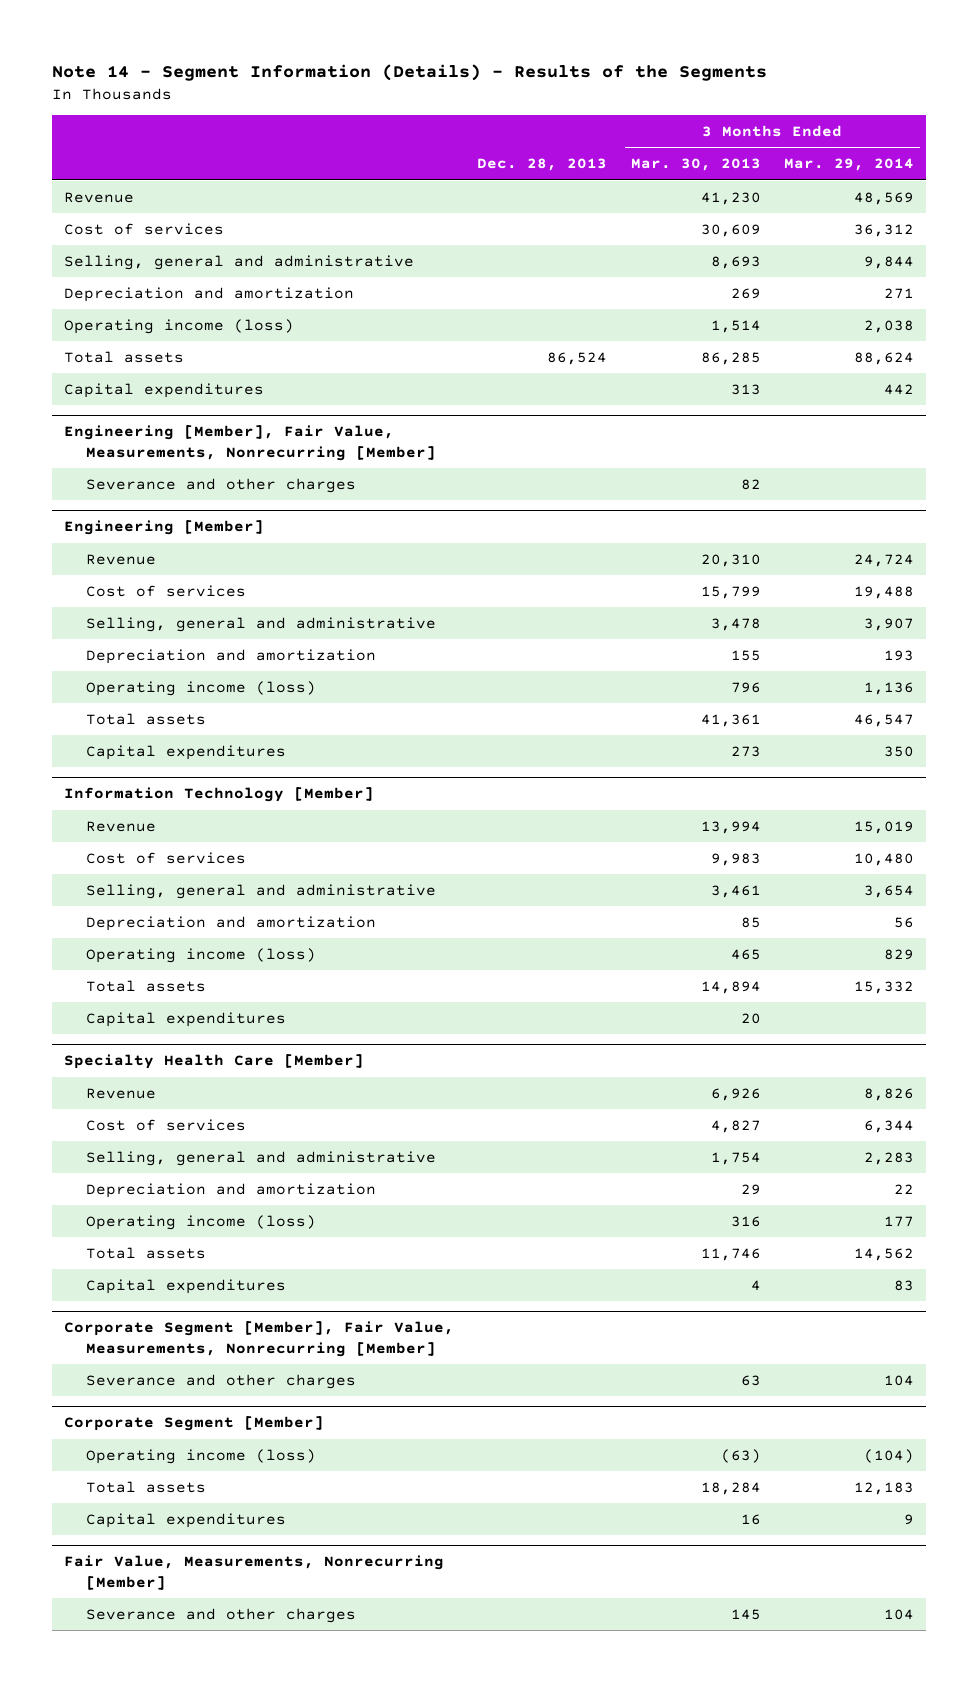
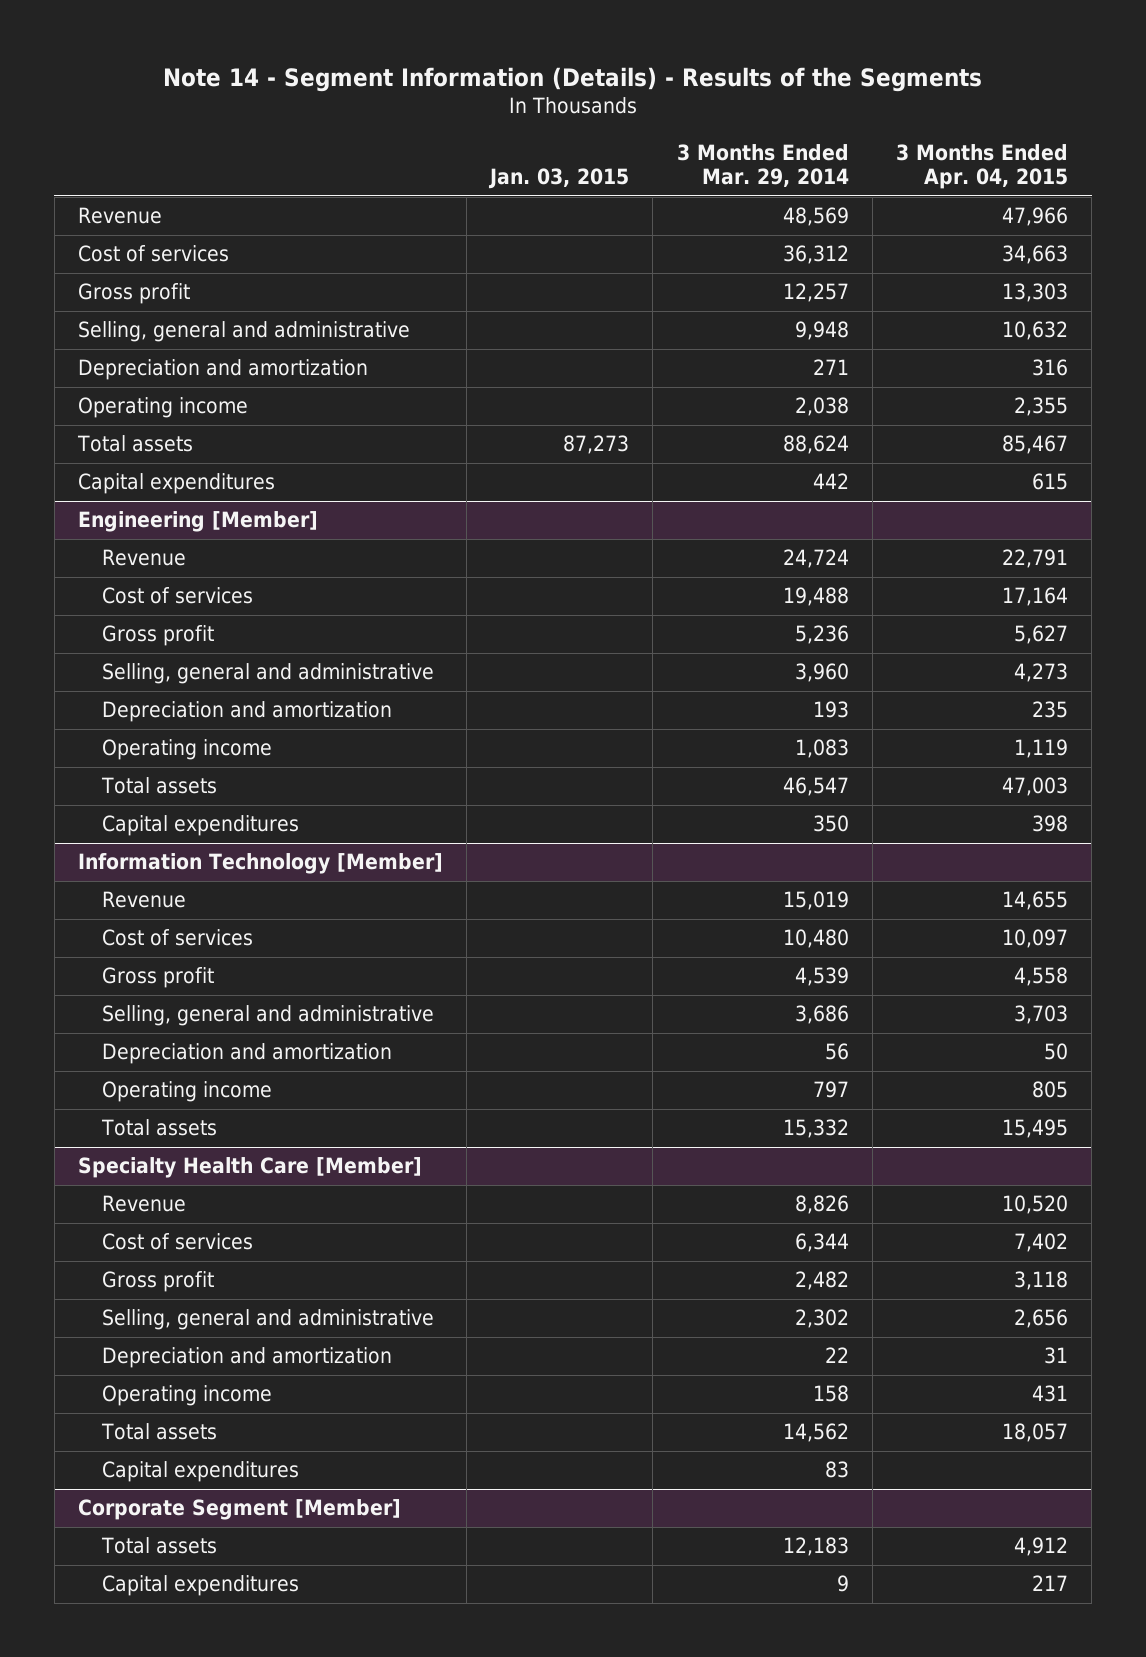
[477,158,608,172] Dec. 28, 2013 -> none
[630,158,761,172] Mar. 30, 2013 -> none
none -> [488,168,630,190] Jan. 03, 2015
none -> [895,143,1068,190] 3 Months Ended Apr. 04, 2015
none -> [77,283,190,305] Gross profit
[864,255,915,269] 9,844 -> [794,321,849,341] 9,948
[63,318,294,334] Operating income (loss) -> [77,397,248,419] Operating income
[63,425,437,461] Engineering [Member], Fair Value, Measurements, Nonrecurring [Member] -> none
[86,477,357,493] Severance and other charges -> none
none -> [102,625,215,647] Gross profit
[864,617,915,631] 3,907 -> [794,663,849,683] 3,960
[86,680,317,696] Operating income (loss) -> [102,739,273,761] Operating income
[864,681,915,695] 1,136 -> [794,739,849,759] 1,083
none -> [102,967,215,989] Gross profit
[864,884,915,898] 3,654 -> [794,1005,849,1025] 3,686
[86,947,317,963] Operating income (loss) -> [102,1081,273,1103] Operating income
[884,948,915,960] 829 -> [812,1081,849,1099] 797
[86,1011,287,1027] Capital expenditures -> none
none -> [102,1271,215,1293] Gross profit
[864,1151,915,1165] 2,283 -> [794,1309,849,1329] 2,302
[86,1214,317,1230] Operating income (loss) -> [102,1385,273,1407] Operating income
[884,1215,915,1227] 177 -> [812,1385,849,1403] 158
[63,1321,454,1357] Corporate Segment [Member], Fair Value, Measurements, Nonrecurring [Member] -> none
[86,1373,357,1389] Severance and other charges -> none
[86,1448,317,1464] Operating income (loss) -> none
[63,1555,444,1590] Fair Value, Measurements, Nonrecurring [Member] -> none
[86,1607,357,1623] Severance and other charges -> none

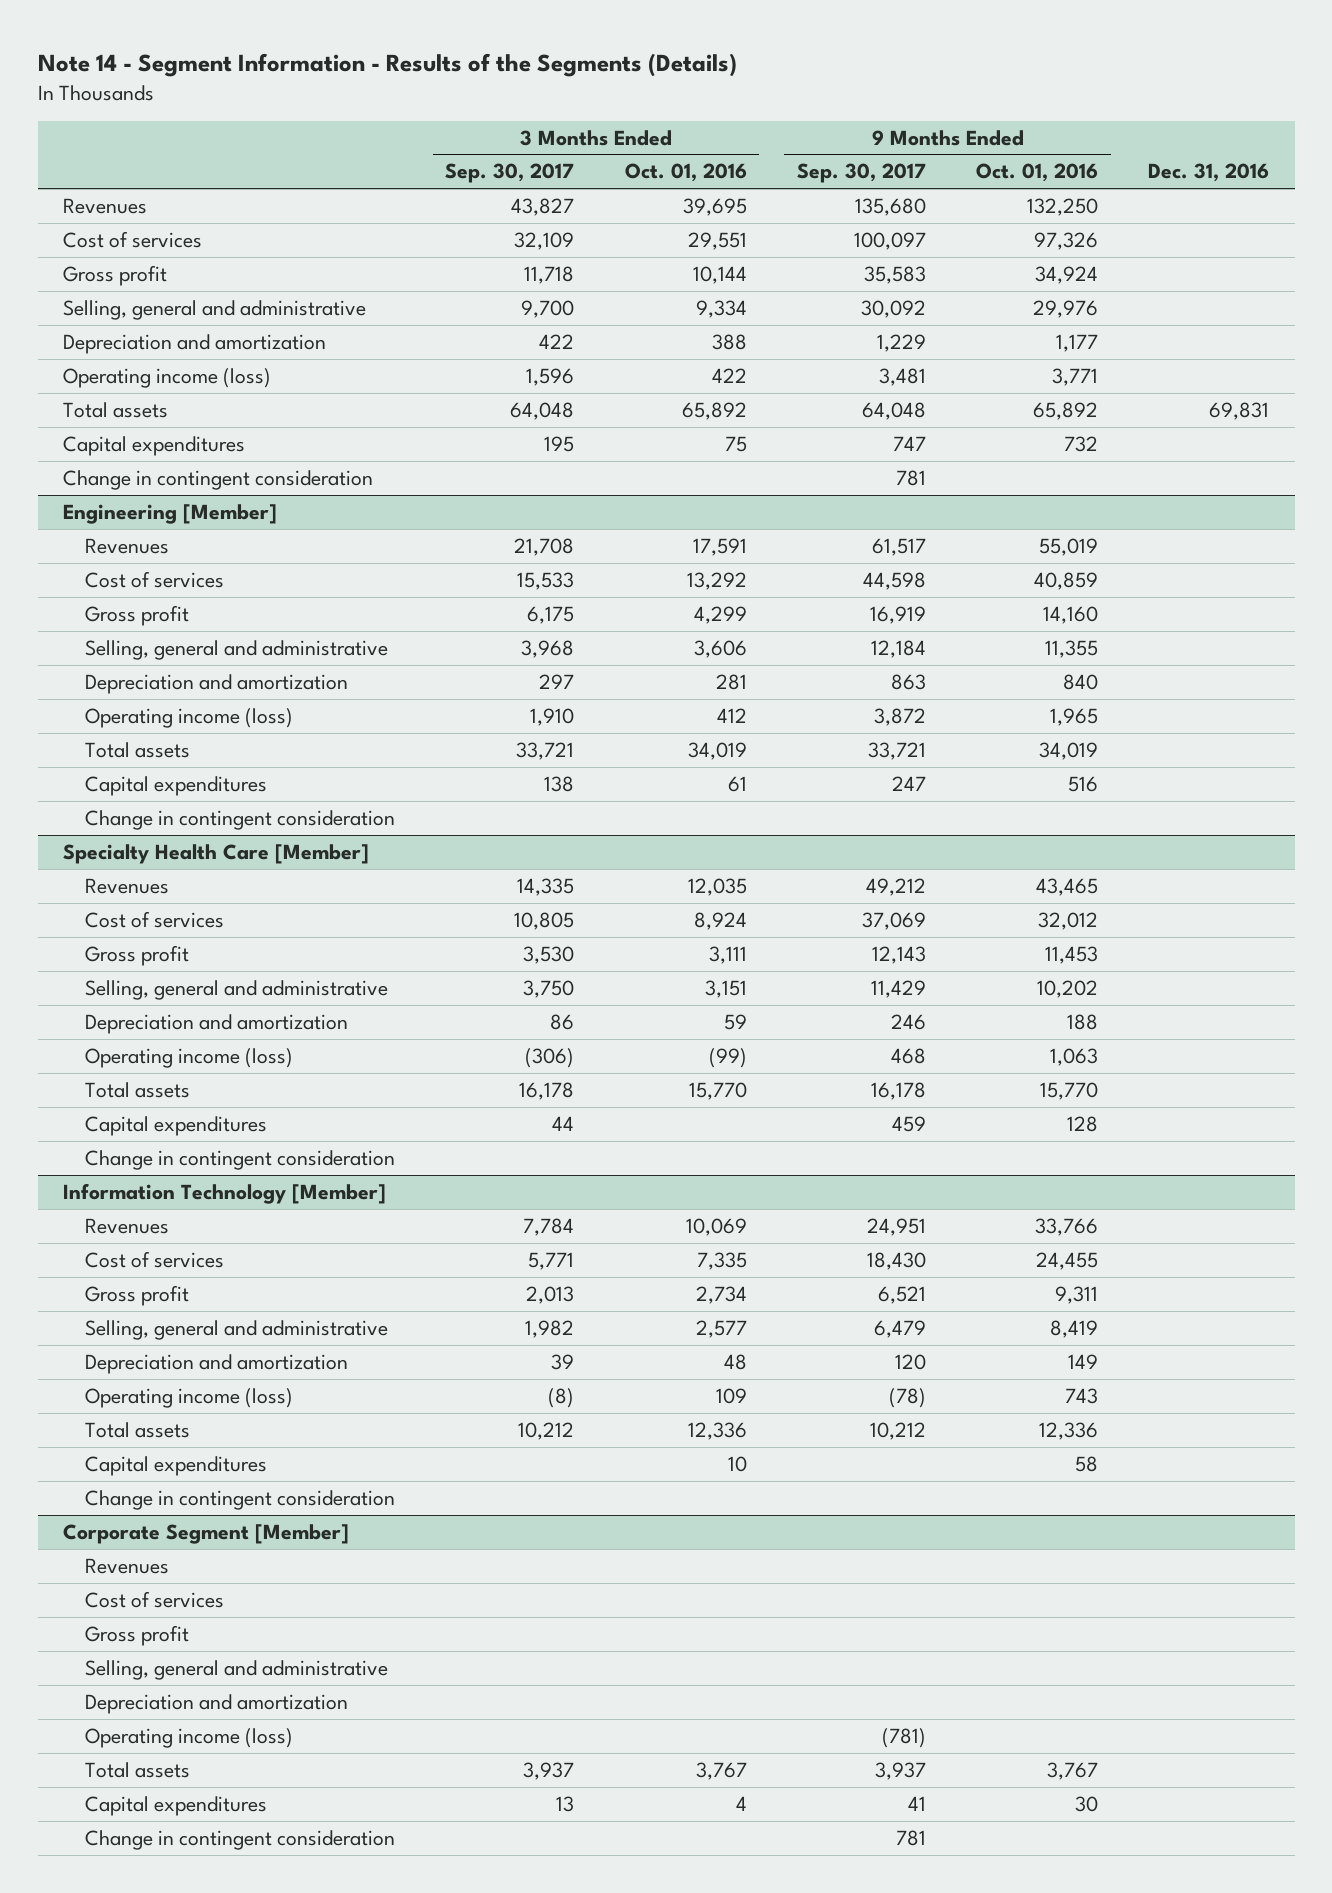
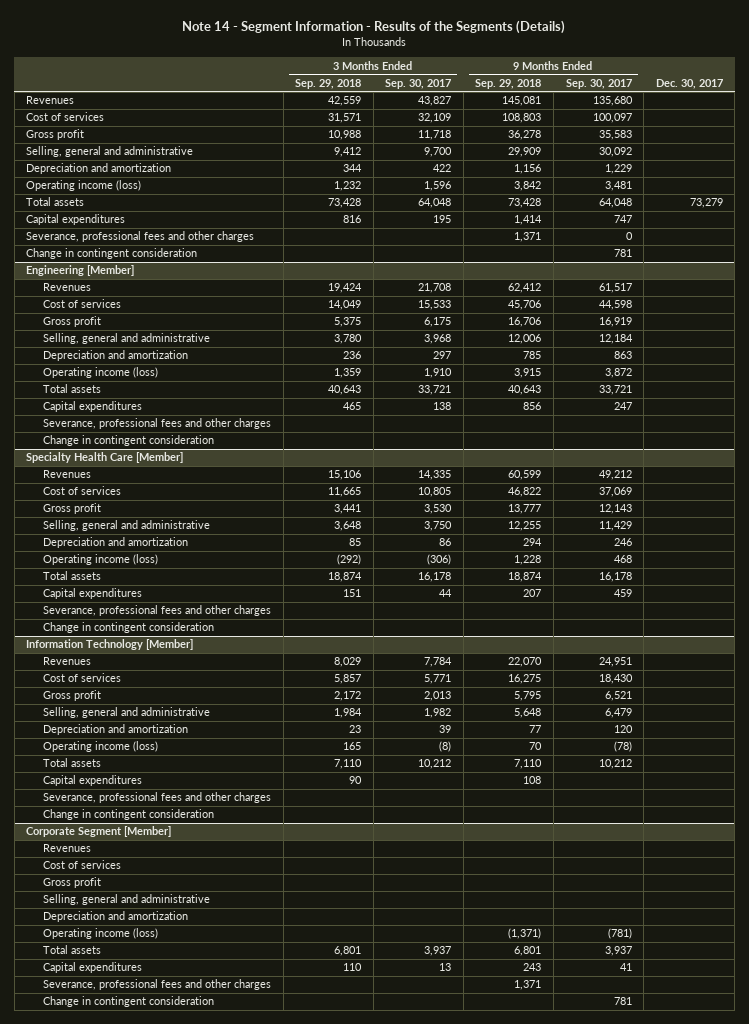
[624,163,747,183] Oct. 01, 2016 -> none
[976,163,1099,183] Oct. 01, 2016 -> none
[1148,163,1270,183] Dec. 31, 2016 -> none
none -> [295,78,362,89] Sep. 29, 2018
none -> [475,78,542,89] Sep. 29, 2018
none -> [655,78,723,89] Dec. 30, 2017
none -> [26,231,255,243] Severance, professional fees and other charges
none -> [42,418,271,430] Severance, professional fees and other charges
none -> [42,605,271,617] Severance, professional fees and other charges
none -> [42,792,271,804] Severance, professional fees and other charges
none -> [42,979,271,991] Severance, professional fees and other charges

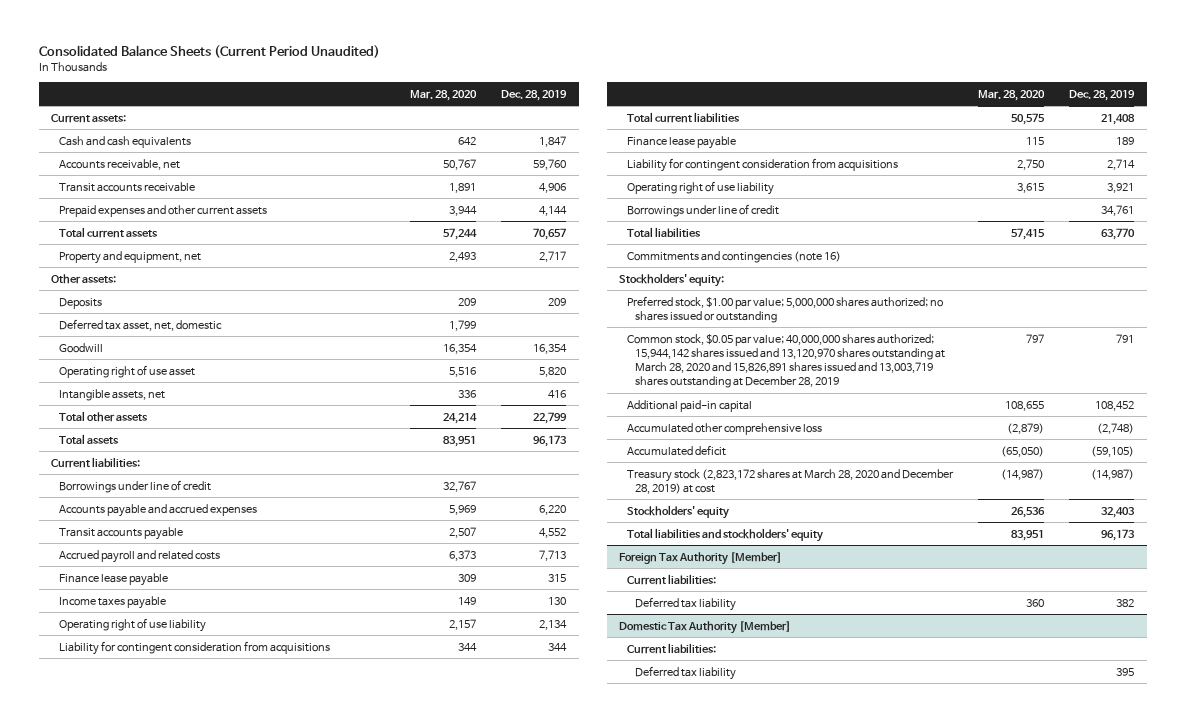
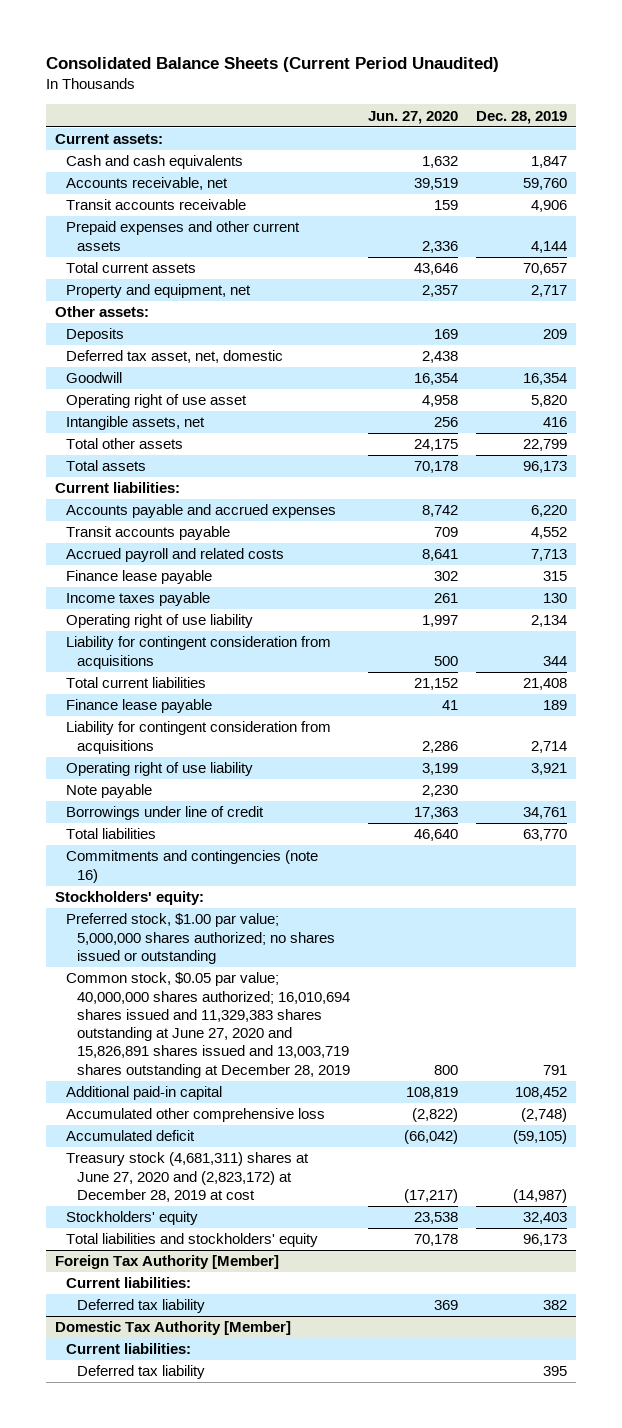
[410,89,478,101] Mar. 28, 2020 -> none
none -> [367,110,458,124] Jun. 27, 2020
[59,479,212,493] Borrowings under line of credit -> none
none -> [65,784,152,799] Note payable
[627,333,946,389] Common stock, $0.05 par value; 40,000,000 shares authorized; 15,944,142 shares issued and 13,120,970 shares outstanding at March 28, 2020 and 15,826,891 shares issued and 13,003,719 shares outstanding at December 28, 2019 -> [65,972,350,1078] Common stock, $0.05 par value; 40,000,000 shares authorized; 16,010,694 shares issued and 11,329,383 shares outstanding at June 27, 2020 and 15,826,891 shares issued and 13,003,719 shares outstanding at December 28, 2019
[627,468,955,494] Treasury stock (2,823,172 shares at March 28, 2020 and December 28, 2019) at cost -> [65,1152,309,1202] Treasury stock (4,681,311) shares at June 27, 2020 and (2,823,172) at December 28, 2019 at cost

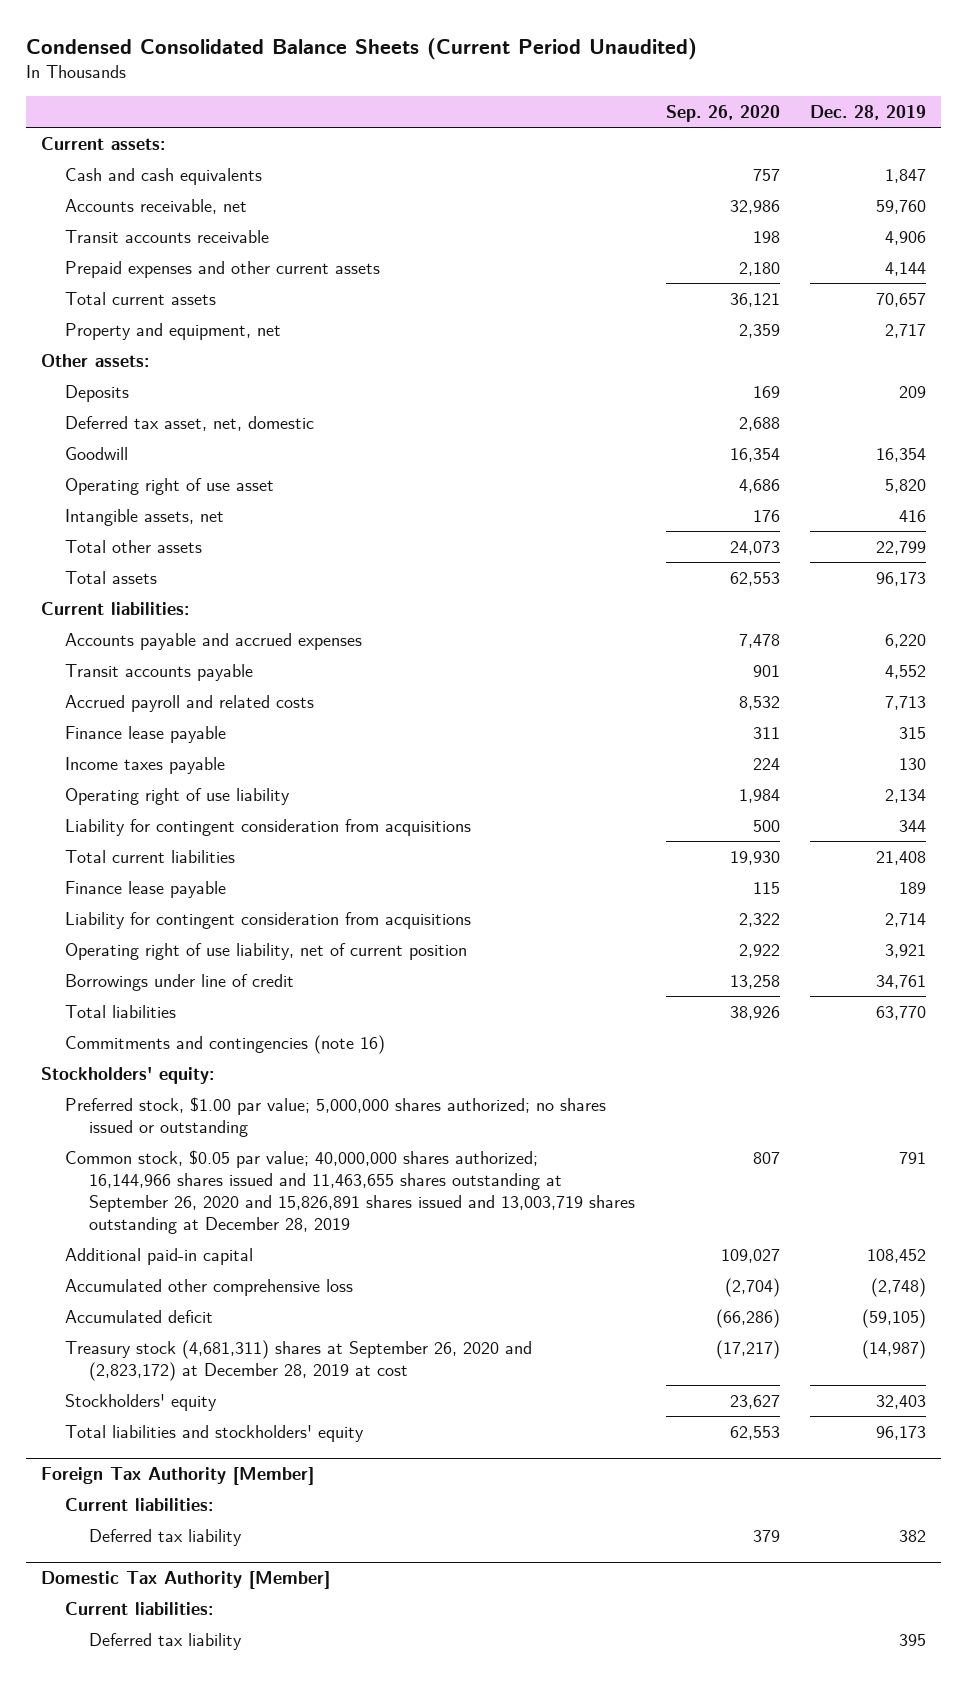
[46,57,500,73] Consolidated Balance Sheets (Current Period Unaudited) -> [26,38,698,61] Condensed Consolidated Balance Sheets (Current Period Unaudited)
[367,110,458,124] Jun. 27, 2020 -> none
none -> [665,104,780,122] Sep. 26, 2020
[65,784,152,799] Note payable -> none
[65,762,253,777] Operating right of use liability -> [65,942,468,960] Operating right of use liability, net of current position
[65,972,350,1078] Common stock, $0.05 par value; 40,000,000 shares authorized; 16,010,694 shares issued and 11,329,383 shares outstanding at June 27, 2020 and 15,826,891 shares issued and 13,003,719 shares outstanding at December 28, 2019 -> [65,1149,636,1234] Common stock, $0.05 par value; 40,000,000 shares authorized; 16,144,966 shares issued and 11,463,655 shares outstanding at September 26, 2020 and 15,826,891 shares issued and 13,003,719 shares outstanding at December 28, 2019
[65,1152,309,1202] Treasury stock (4,681,311) shares at June 27, 2020 and (2,823,172) at December 28, 2019 at cost -> [65,1339,533,1381] Treasury stock (4,681,311) shares at September 26, 2020 and (2,823,172) at December 28, 2019 at cost

